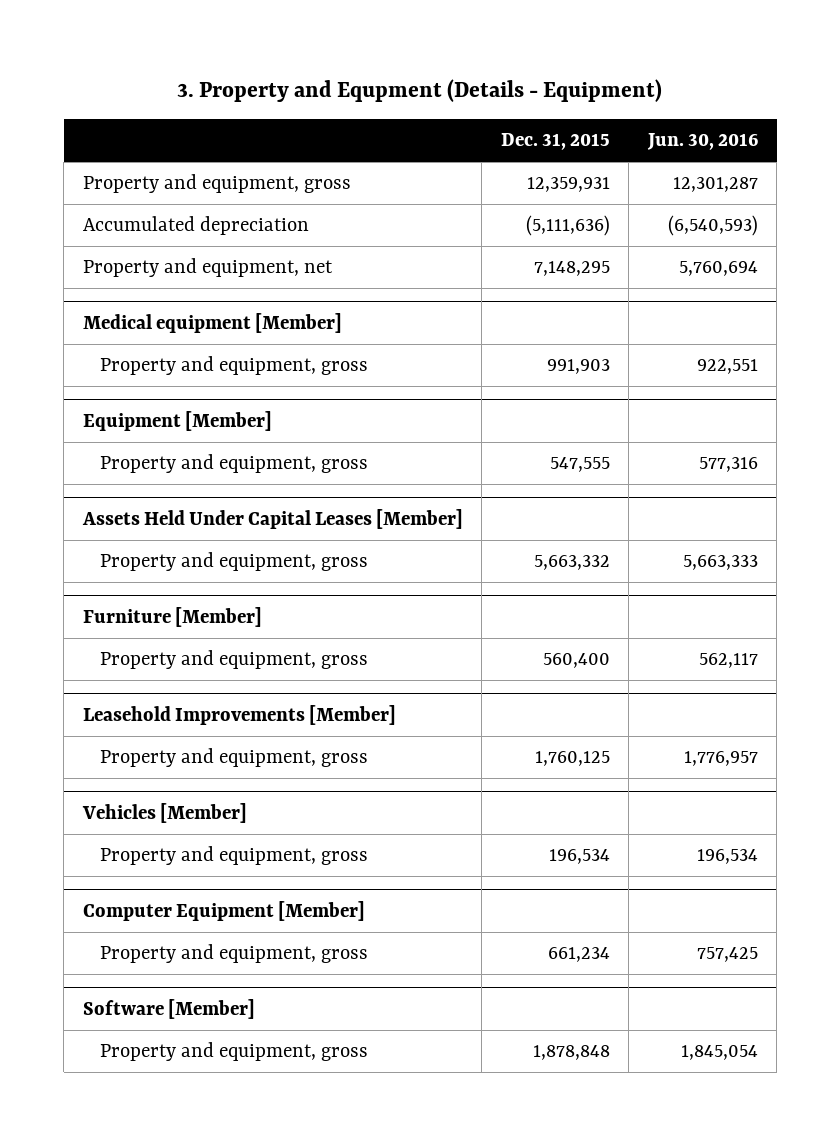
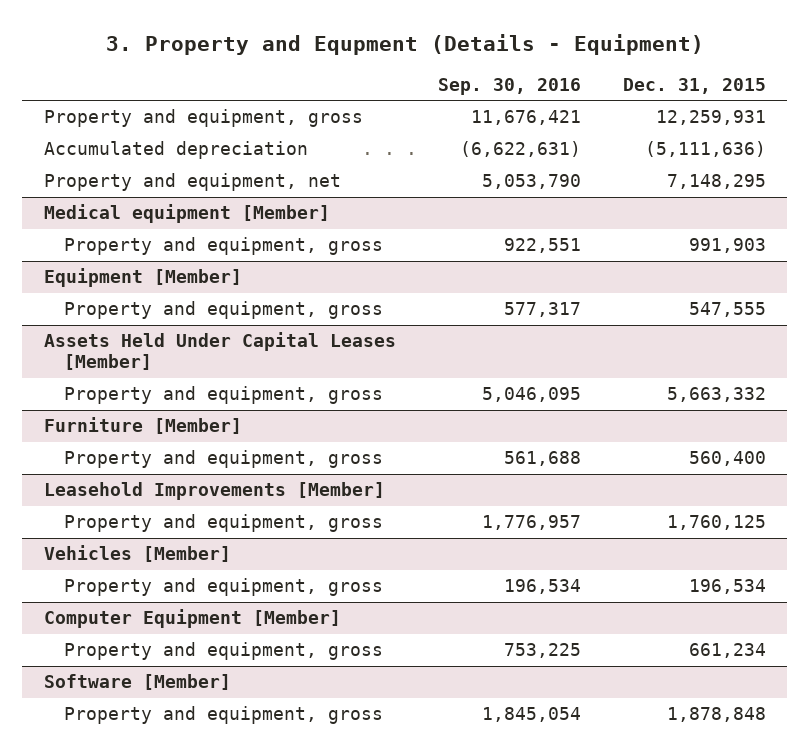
[646,133,758,151] Jun. 30, 2016 -> none
none -> [437,78,581,96] Sep. 30, 2016
[526,177,610,193] 12,359,931 -> [656,110,767,126] 12,259,931

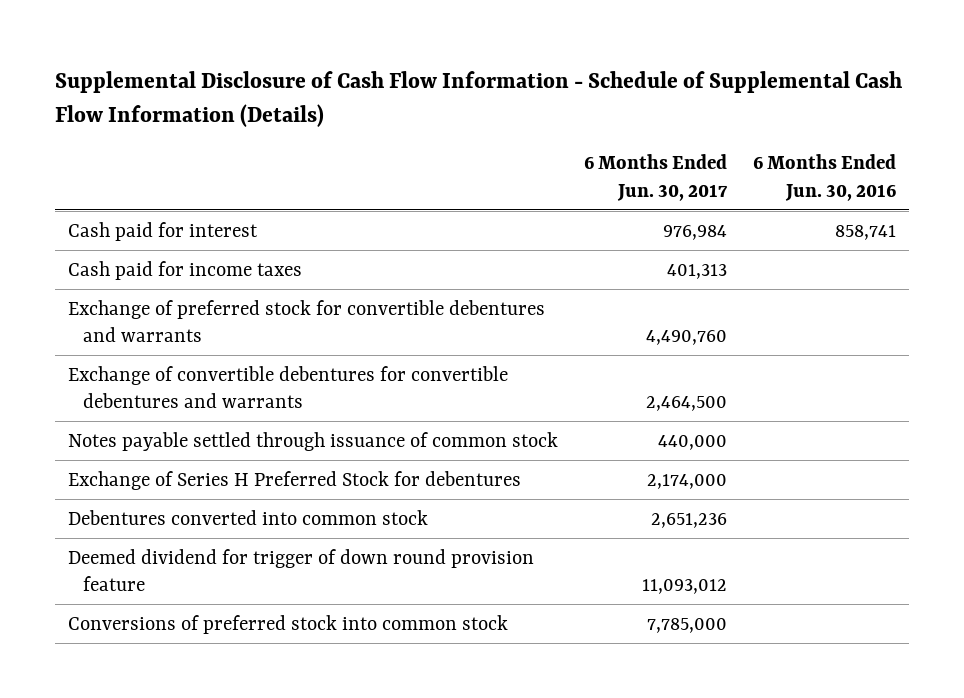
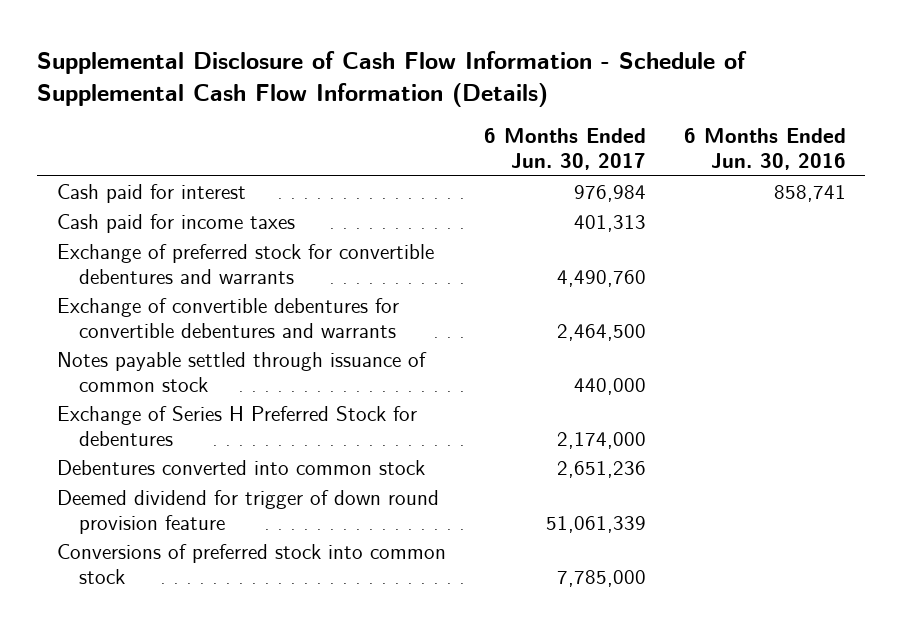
[641,578,727,594] 11,093,012 -> [545,515,646,533] 51,061,339

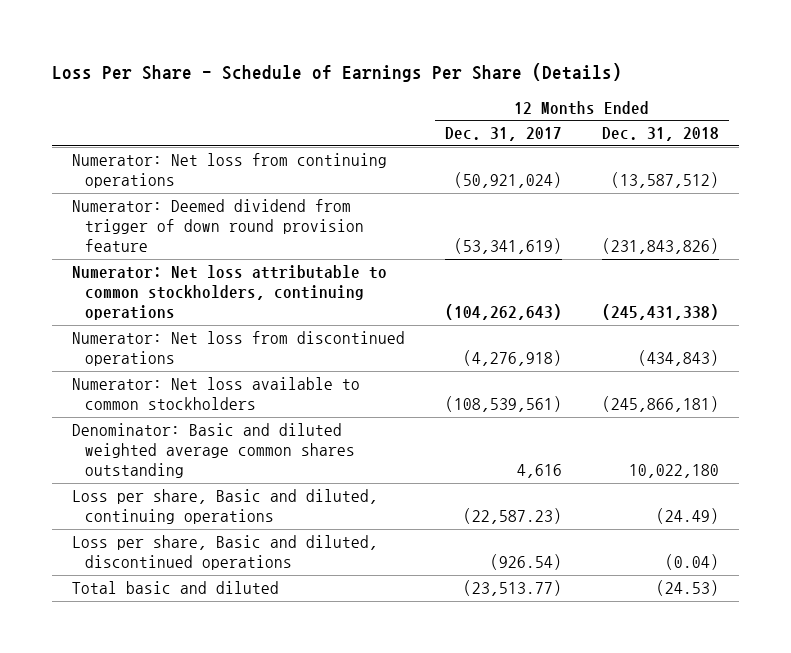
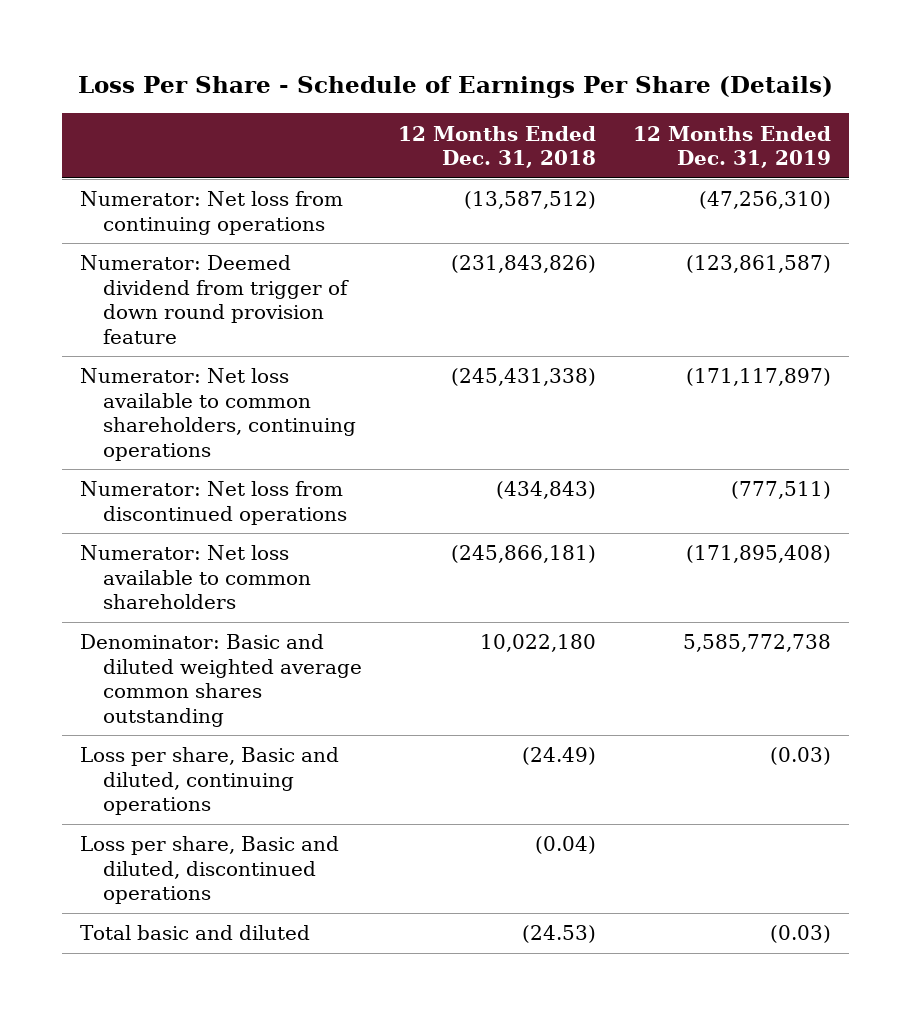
[445,127,563,142] Dec. 31, 2017 -> none
none -> [632,125,831,169] 12 Months Ended Dec. 31, 2019
[71,265,387,321] Numerator: Net loss attributable to common stockholders, continuing operations -> [79,368,357,461] Numerator: Net loss available to common shareholders, continuing operations
[71,377,360,411] Numerator: Net loss available to common stockholders -> [79,545,312,610] Numerator: Net loss available to common shareholders

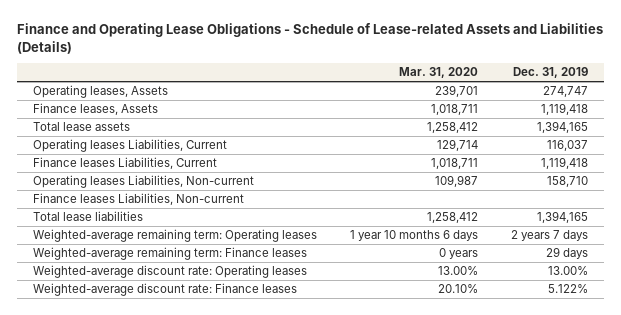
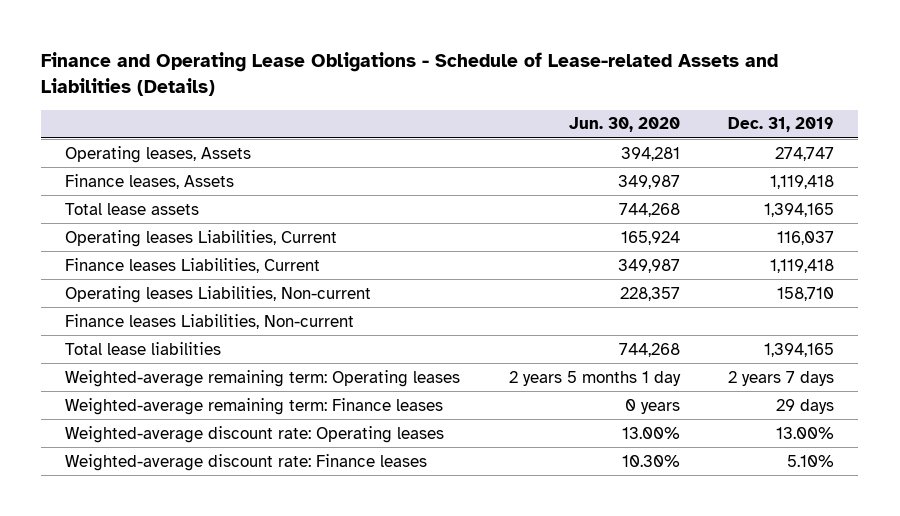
[398,67,478,79] Mar. 31, 2020 -> none
none -> [568,117,680,133] Jun. 30, 2020
[547,284,588,294] 5.122% -> [787,454,835,467] 5.10%

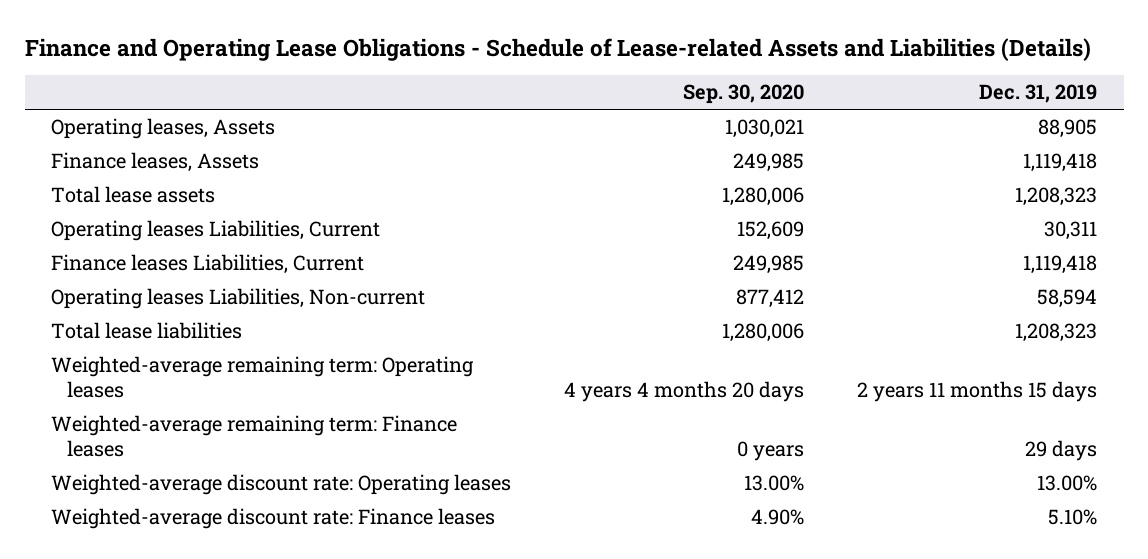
[568,117,680,133] Jun. 30, 2020 -> none
none -> [683,84,805,105] Sep. 30, 2020
[775,146,835,161] 274,747 -> [1038,119,1098,139] 88,905
[764,202,835,217] 1,394,165 -> [1015,187,1098,207] 1,208,323
[777,230,835,245] 116,037 -> [1044,221,1098,241] 30,311
[65,313,355,329] Finance leases Liabilities, Non-current -> none
[777,286,835,301] 158,710 -> [1037,289,1098,309] 58,594
[764,342,835,357] 1,394,165 -> [1015,323,1098,343] 1,208,323
[728,370,835,386] 2 years 7 days -> [857,380,1098,402] 2 years 11 months 15 days

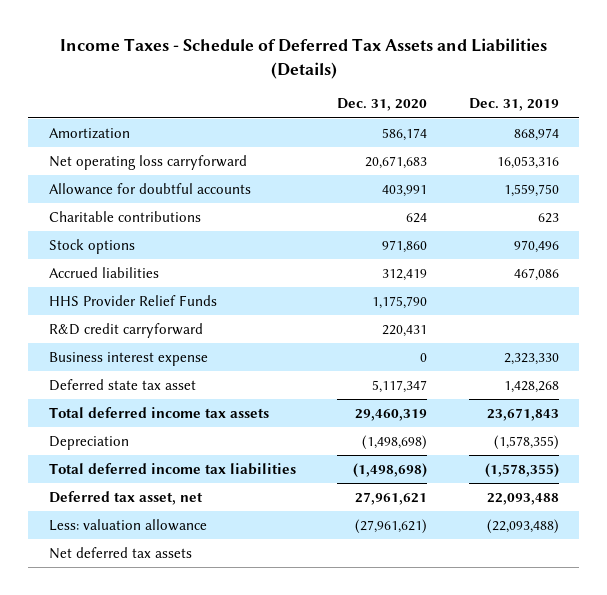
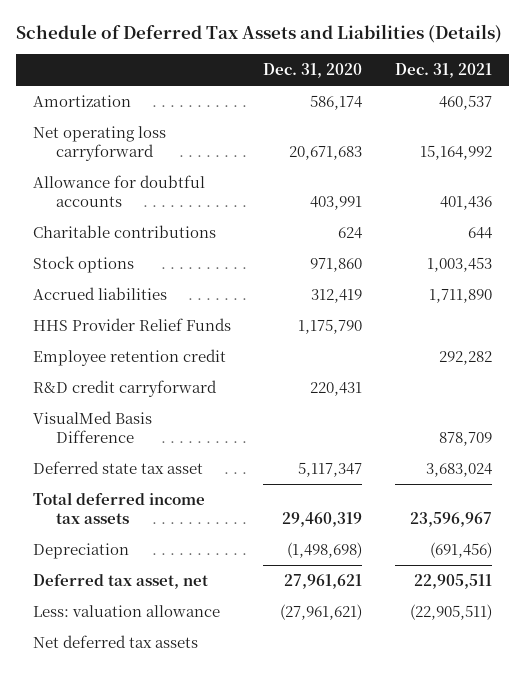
[59,38,547,79] Income Taxes - Schedule of Deferred Tax Assets and Liabilities (Details) -> [16,24,503,44] Schedule of Deferred Tax Assets and Liabilities (Details)
[468,98,559,112] Dec. 31, 2019 -> none
none -> [395,63,493,79] Dec. 31, 2021
none -> [32,348,226,366] Employee retention credit
[48,351,208,366] Business interest expense -> none
none -> [32,410,152,444] VisualMed Basis Difference
[48,462,296,475] Total deferred income tax liabilities -> none

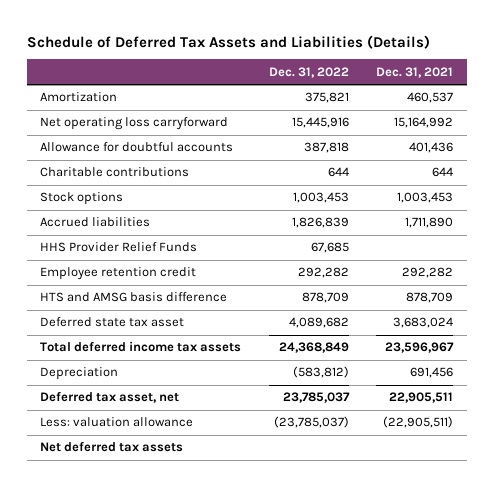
[263,63,363,79] Dec. 31, 2020 -> none
none -> [268,66,349,78] Dec. 31, 2022
[32,379,217,397] R&D credit carryforward -> none
[32,410,152,444] VisualMed Basis Difference -> [40,292,228,303] HTS and AMSG basis difference
[430,541,493,558] (691,456) -> [410,367,454,379] 691,456

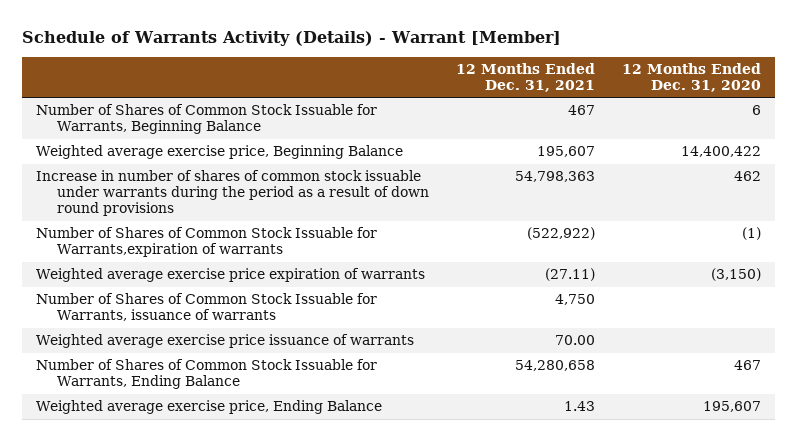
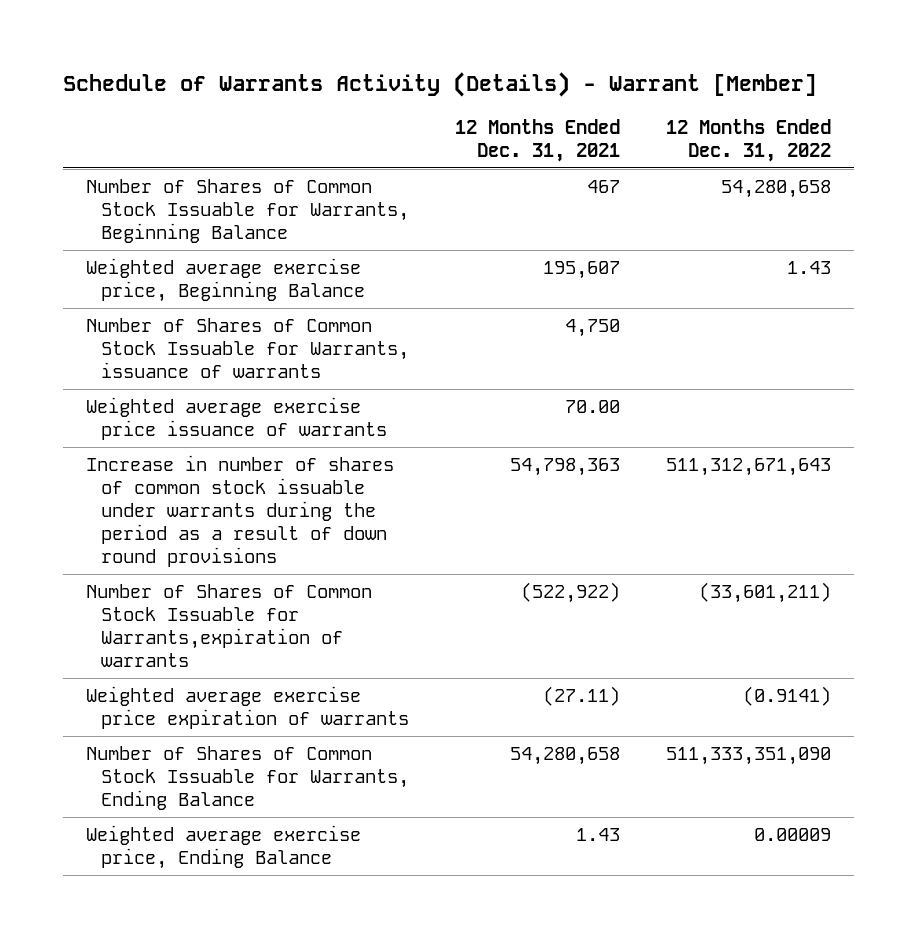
[622,62,762,92] 12 Months Ended Dec. 31, 2020 -> none
none -> [665,118,831,162] 12 Months Ended Dec. 31, 2022
[35,293,377,322] Number of Shares of Common Stock Issuable for Warrants, issuance of warrants -> [85,317,409,378] Number of Shares of Common Stock Issuable for Warrants, issuance of warrants
[35,334,414,349] Weighted average exercise price issuance of warrants -> [85,396,387,440] Weighted average exercise price issuance of warrants

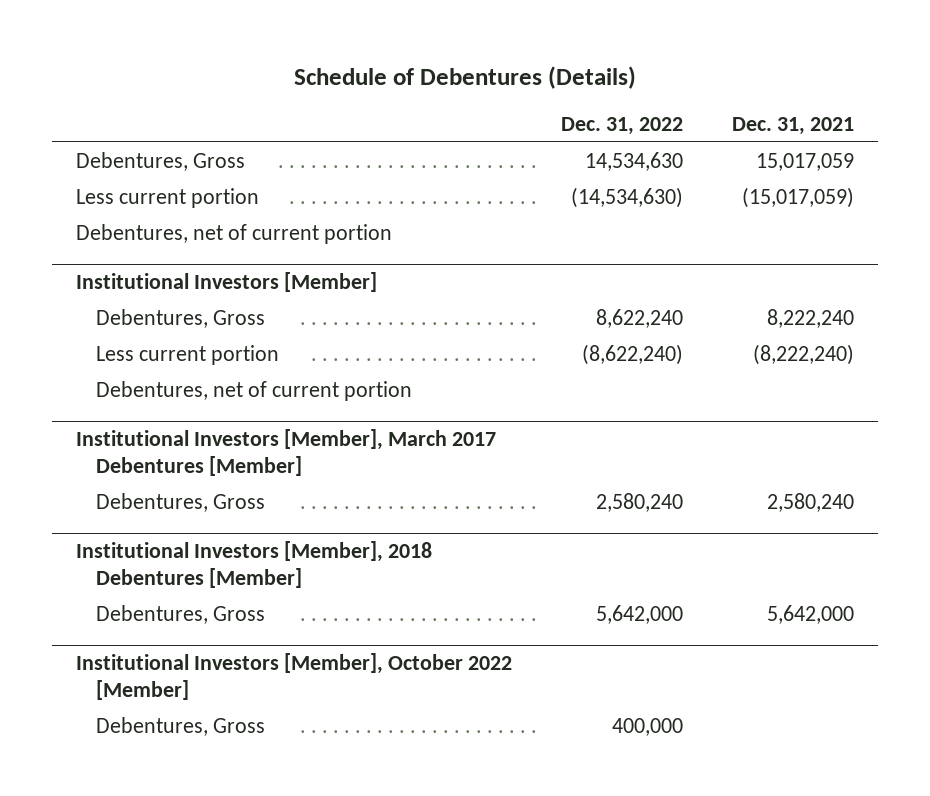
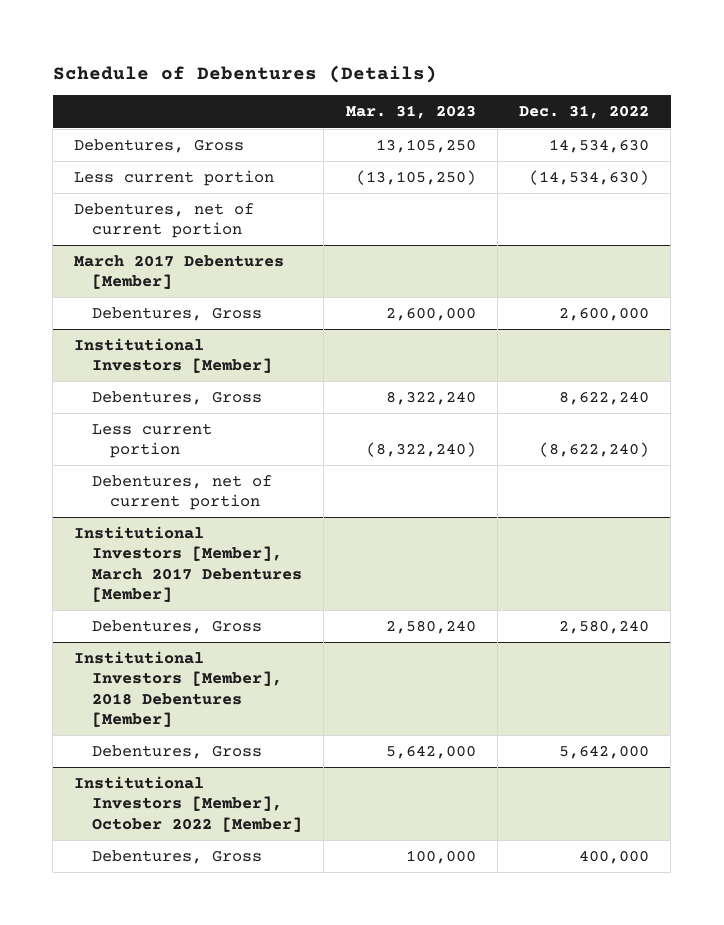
[731,116,854,135] Dec. 31, 2021 -> none
none -> [345,105,476,120] Mar. 31, 2023
none -> [74,254,285,290] March 2017 Debentures [Member]
none -> [92,306,263,321] Debentures, Gross

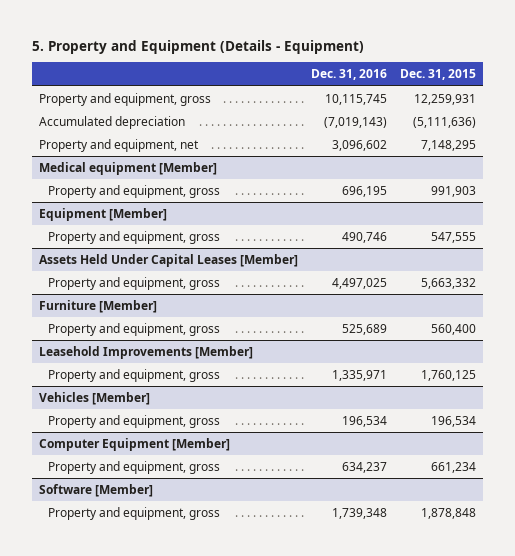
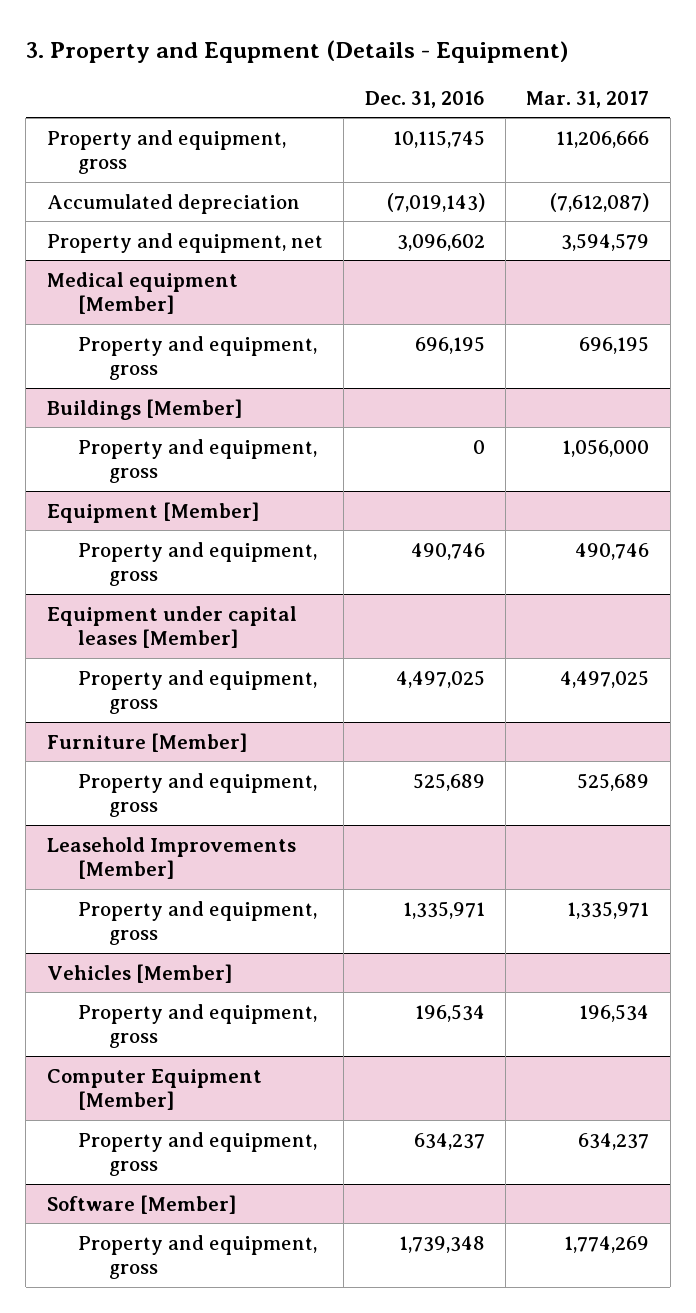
[32,39,365,54] 5. Property and Equipment (Details - Equipment) -> [25,39,568,63] 3. Property and Equpment (Details - Equipment)
[400,69,477,81] Dec. 31, 2015 -> none
none -> [526,90,650,108] Mar. 31, 2017
none -> [46,398,242,420] Buildings [Member]
none -> [77,438,317,484] Property and equipment, gross
[38,253,298,267] Assets Held Under Capital Leases [Member] -> [46,605,297,649] Equipment under capital leases [Member]

